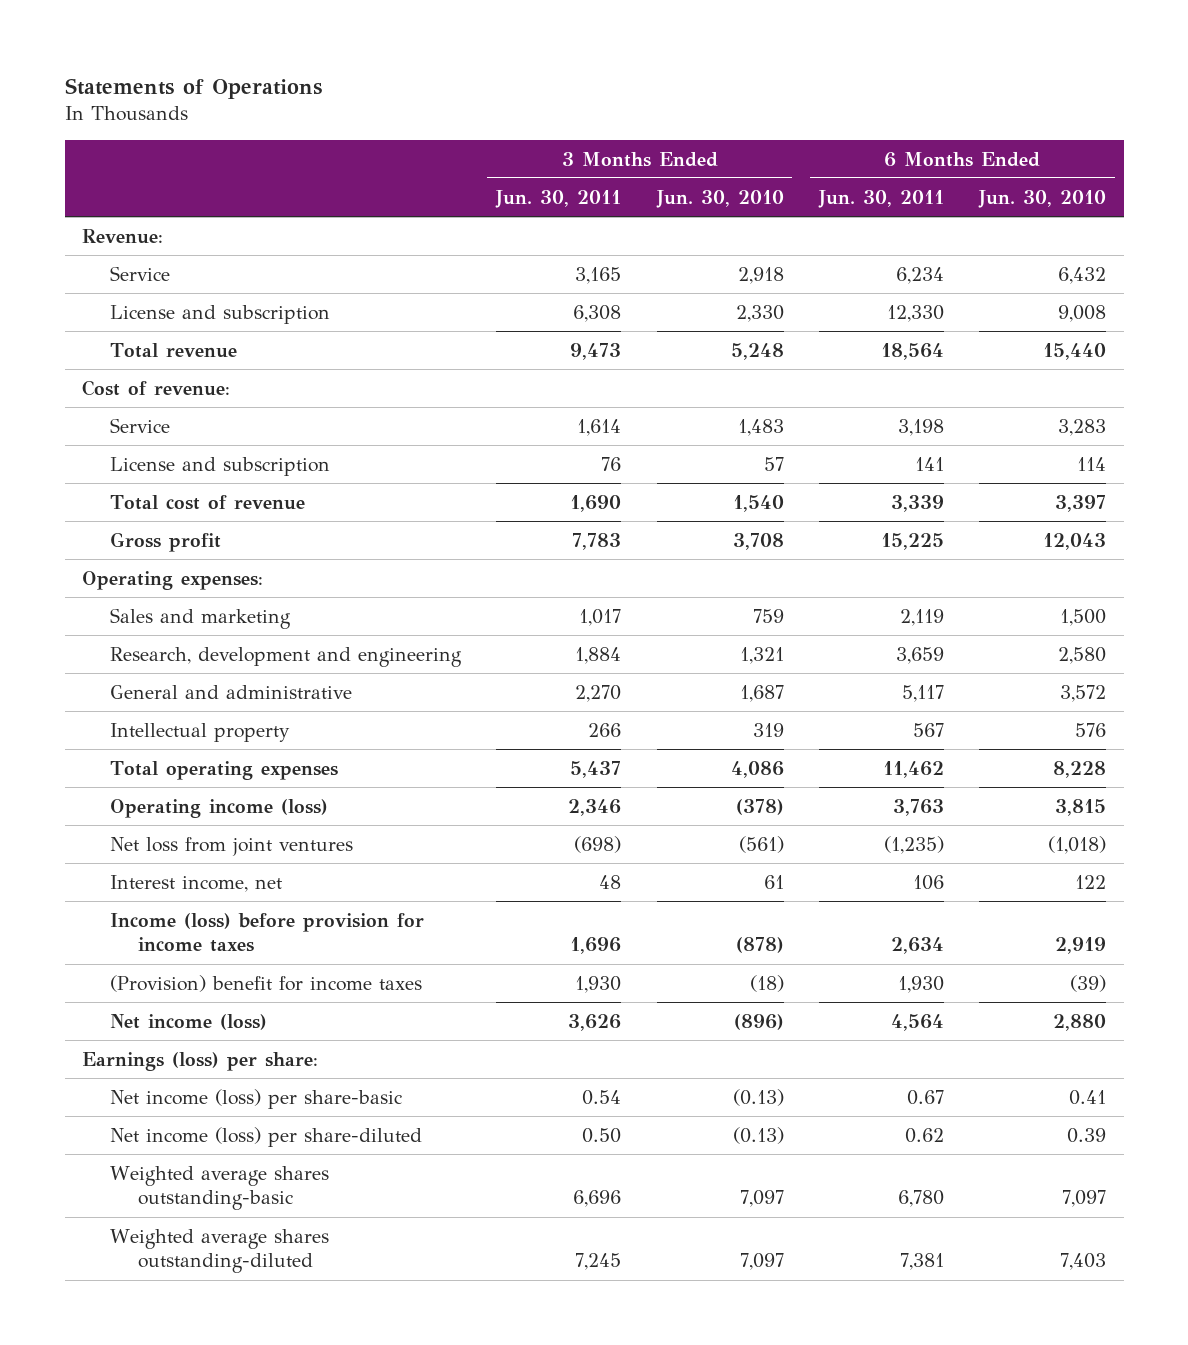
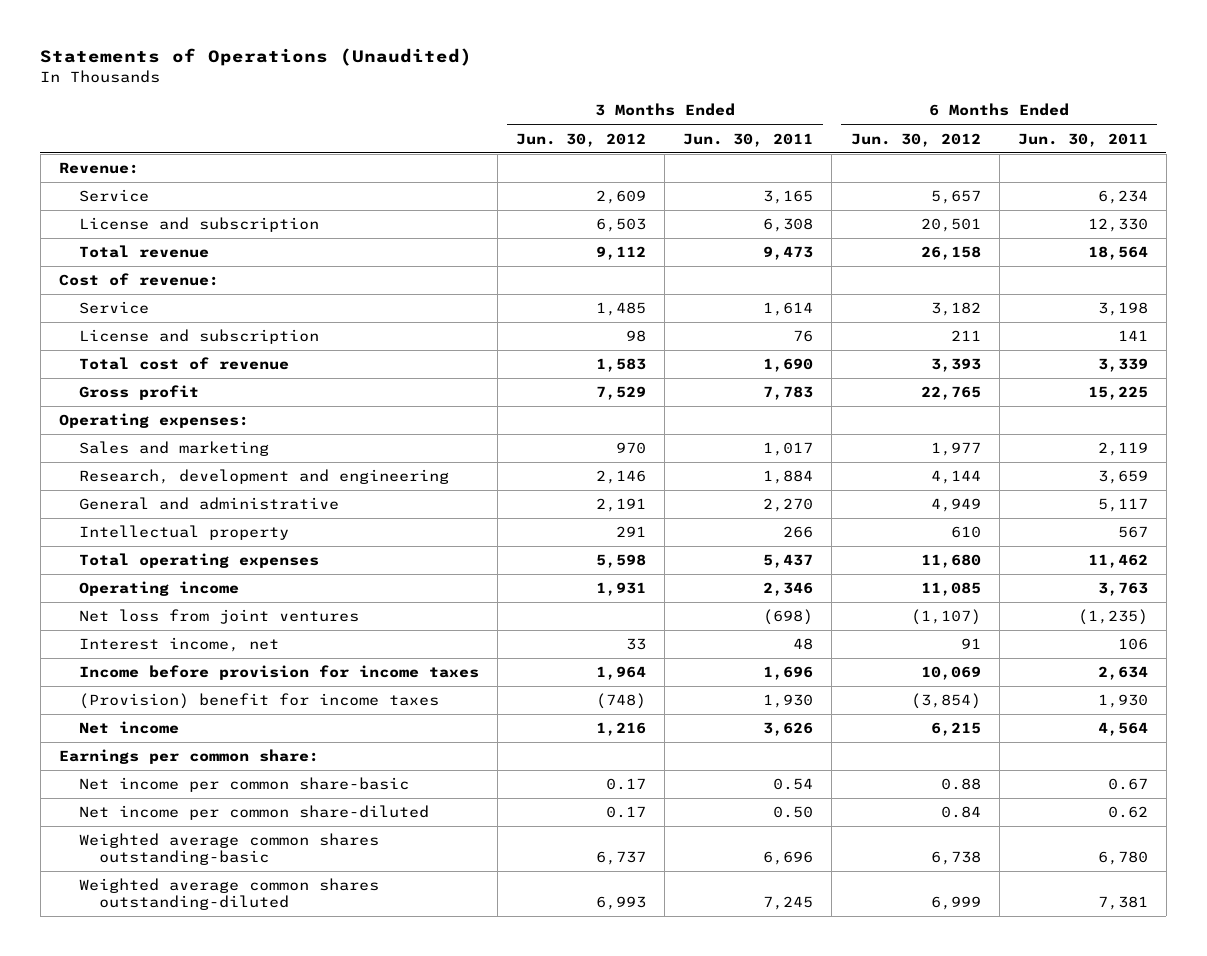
[64,78,322,100] Statements of Operations -> [40,48,473,67] Statements of Operations (Unaudited)
[655,189,784,208] Jun. 30, 2010 -> none
[978,189,1107,208] Jun. 30, 2010 -> none
none -> [516,132,647,147] Jun. 30, 2012
none -> [850,132,981,147] Jun. 30, 2012
[109,798,328,818] Operating income (loss) -> [78,581,239,597] Operating income
[109,912,424,953] Income (loss) before provision for income taxes -> [78,665,479,681] Income before provision for income taxes
[109,1013,267,1030] Net income (loss) -> [78,721,179,735] Net income
[82,1051,319,1071] Earnings (loss) per share: -> [58,749,319,765] Earnings per common share:
[109,1088,402,1109] Net income (loss) per share-basic -> [78,777,409,793] Net income per common share-basic
[109,1126,422,1147] Net income (loss) per share-diluted -> [78,805,429,821] Net income per common share-diluted
[109,1165,329,1211] Weighted average shares outstanding-basic -> [78,833,379,866] Weighted average common shares outstanding-basic
[109,1228,329,1274] Weighted average shares outstanding-diluted -> [78,878,379,911] Weighted average common shares outstanding-diluted

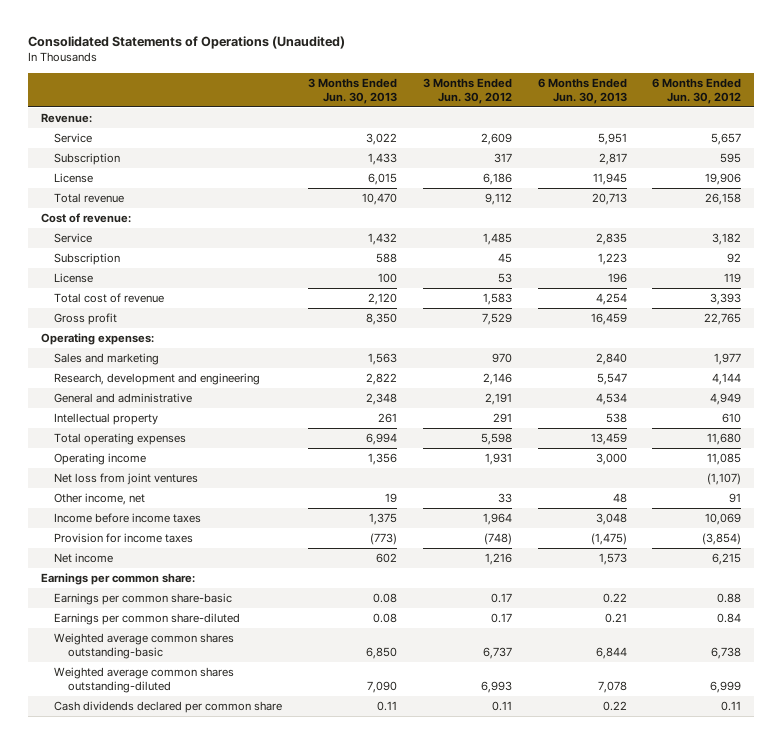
[40,48,473,67] Statements of Operations (Unaudited) -> [28,35,346,49] Consolidated Statements of Operations (Unaudited)
[683,132,814,147] Jun. 30, 2011 -> none
[1017,132,1148,147] Jun. 30, 2011 -> none
none -> [308,77,398,104] 3 Months Ended Jun. 30, 2013
none -> [537,77,627,104] 6 Months Ended Jun. 30, 2013
none -> [54,153,121,166] Subscription
[78,217,319,233] License and subscription -> [54,173,94,184] License
[596,218,647,233] 6,503 -> [482,173,512,186] 6,186
[920,218,981,233] 20,501 -> [705,173,742,186] 19,906
none -> [54,253,121,266] Subscription
[78,329,319,345] License and subscription -> [54,273,94,284] License
[626,330,647,343] 98 -> [497,273,512,284] 53
[950,330,981,342] 211 -> [724,273,742,284] 119
[78,637,279,653] Interest income, net -> [54,493,146,506] Other income, net
[78,665,479,681] Income before provision for income taxes -> [54,513,202,524] Income before income taxes
[78,693,439,710] (Provision) benefit for income taxes -> [54,533,194,544] Provision for income taxes
[78,777,409,793] Net income per common share-basic -> [54,593,233,606] Earnings per common share-basic
[78,805,429,821] Net income per common share-diluted -> [54,613,241,626] Earnings per common share-diluted
none -> [54,701,283,714] Cash dividends declared per common share

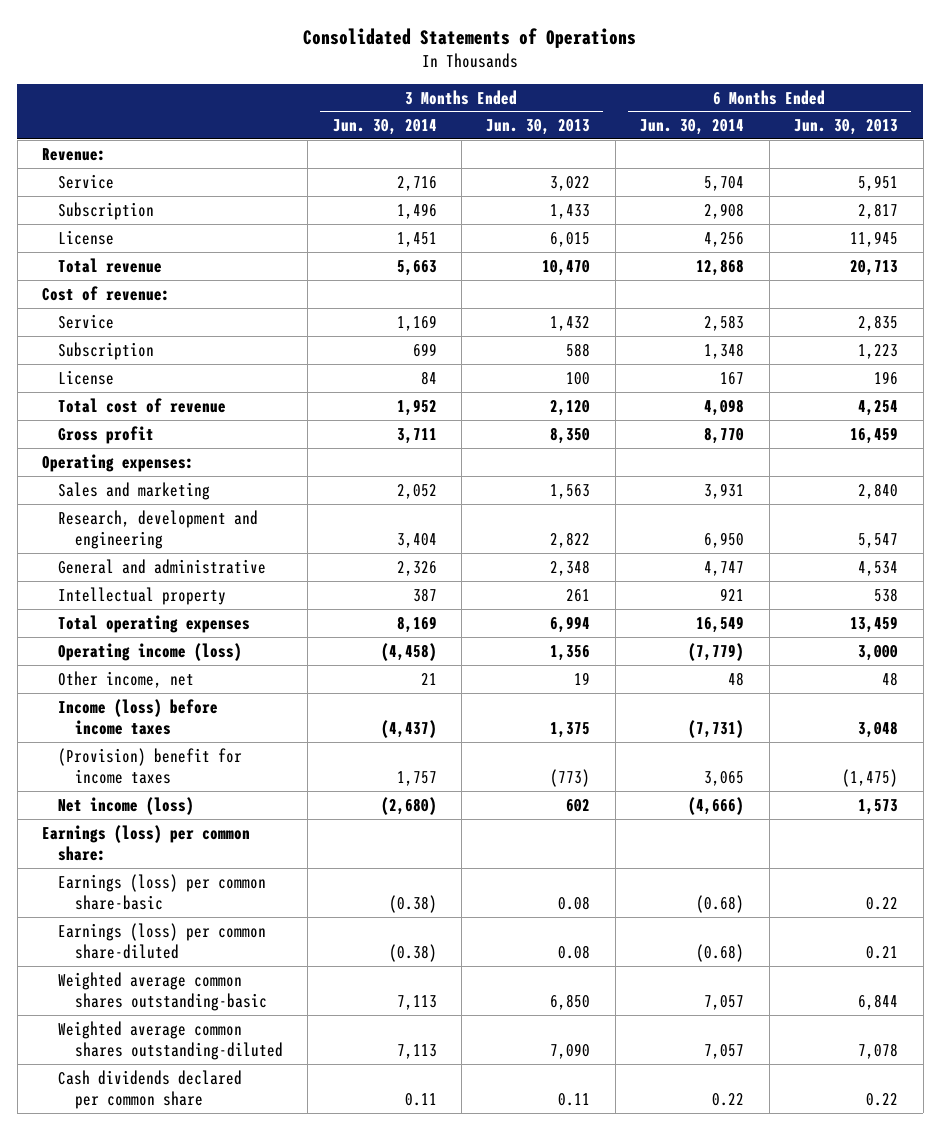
[28,35,346,49] Consolidated Statements of Operations (Unaudited) -> [303,27,637,48] Consolidated Statements of Operations
[422,77,512,104] 3 Months Ended Jun. 30, 2012 -> none
[652,77,742,104] 6 Months Ended Jun. 30, 2012 -> none
none -> [332,119,437,136] Jun. 30, 2014
none -> [640,119,745,136] Jun. 30, 2014
[54,473,199,486] Net loss from joint ventures -> none
[54,453,147,466] Operating income -> [58,642,243,661] Operating income (loss)
[54,513,202,524] Income before income taxes -> [58,698,219,735] Income (loss) before income taxes
[54,533,194,544] Provision for income taxes -> [58,747,243,784] (Provision) benefit for income taxes
[54,553,114,564] Net income -> [58,796,195,815] Net income (loss)
[41,573,196,586] Earnings per common share: -> [42,824,251,861] Earnings (loss) per common share:
[54,593,233,606] Earnings per common share-basic -> [58,873,267,910] Earnings (loss) per common share-basic
[54,613,241,626] Earnings per common share-diluted -> [58,922,267,959] Earnings (loss) per common share-diluted

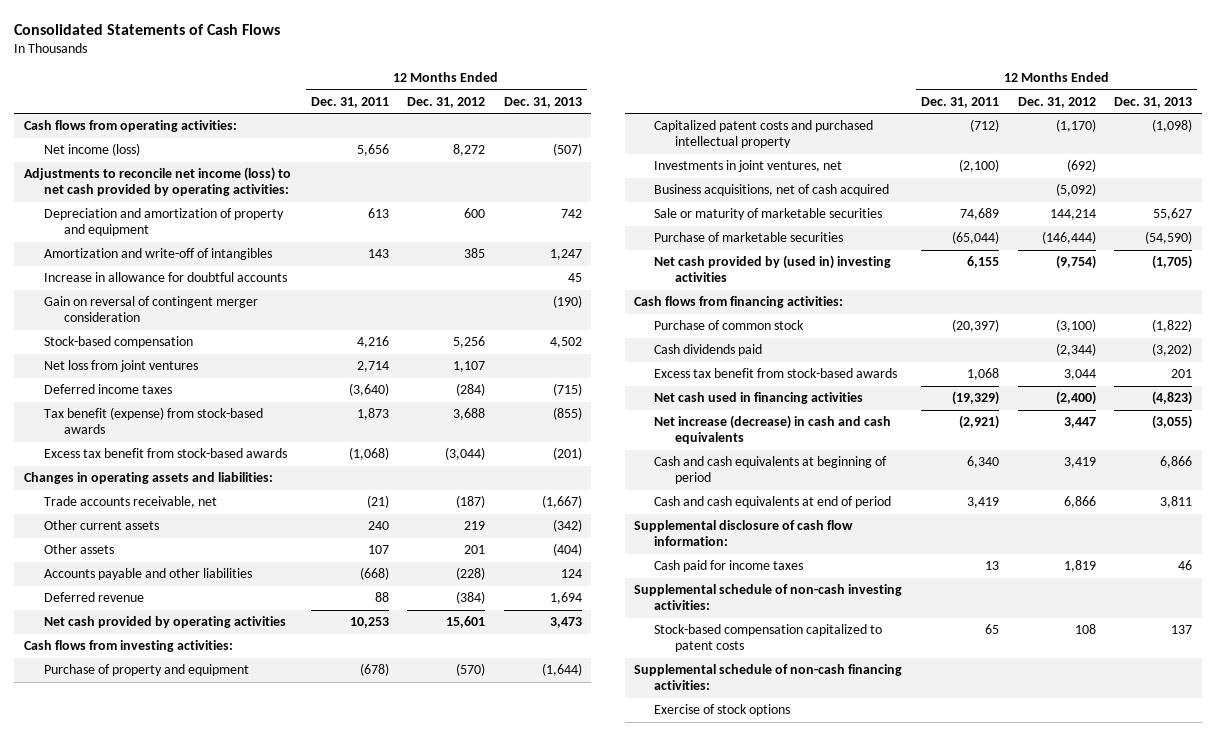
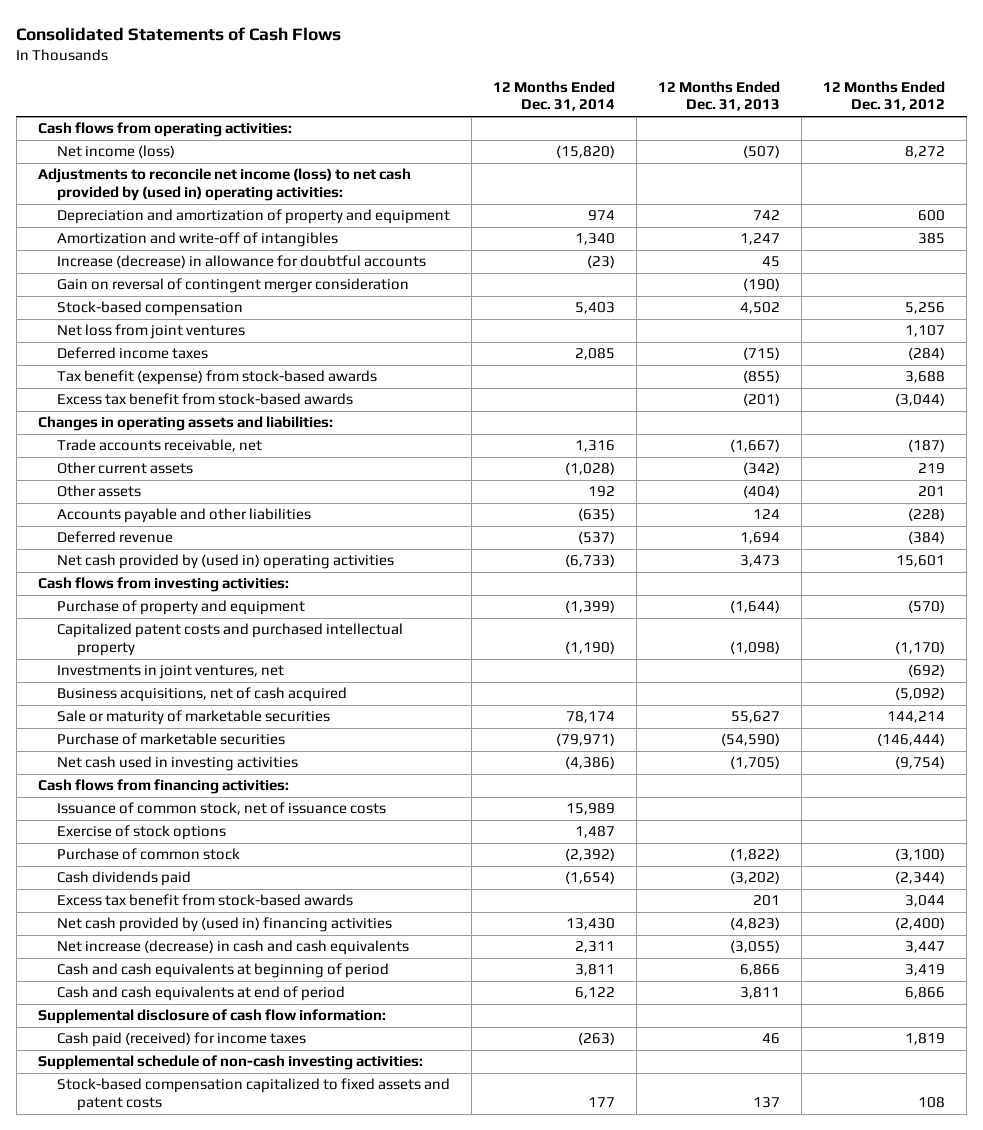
[310,96,389,108] Dec. 31, 2011 -> none
none -> [493,80,616,112] 12 Months Ended Dec. 31, 2014
[23,167,291,197] Adjustments to reconcile net income (loss) to net cash provided by operating activities: -> [37,168,411,202] Adjustments to reconcile net income (loss) to net cash provided by (used in) operating activities:
[44,272,288,283] Increase in allowance for doubtful accounts -> [57,255,427,269] Increase (decrease) in allowance for doubtful accounts
[44,616,287,629] Net cash provided by operating activities -> [57,554,395,570] Net cash provided by (used in) operating activities
[654,255,892,283] Net cash provided by (used in) investing activities -> [57,756,299,772] Net cash used in investing activities
none -> [57,802,387,816] Issuance of common stock, net of issuance costs
[654,704,791,717] Exercise of stock options -> [57,825,227,841] Exercise of stock options
[654,392,864,405] Net cash used in financing activities -> [57,917,393,933] Net cash provided by (used in) financing activities
[654,560,804,573] Cash paid for income taxes -> [57,1032,307,1048] Cash paid (received) for income taxes
[634,664,903,691] Supplemental schedule of non-cash financing activities: -> none
[654,624,883,653] Stock-based compensation capitalized to patent costs -> [57,1078,451,1112] Stock-based compensation capitalized to fixed assets and patent costs

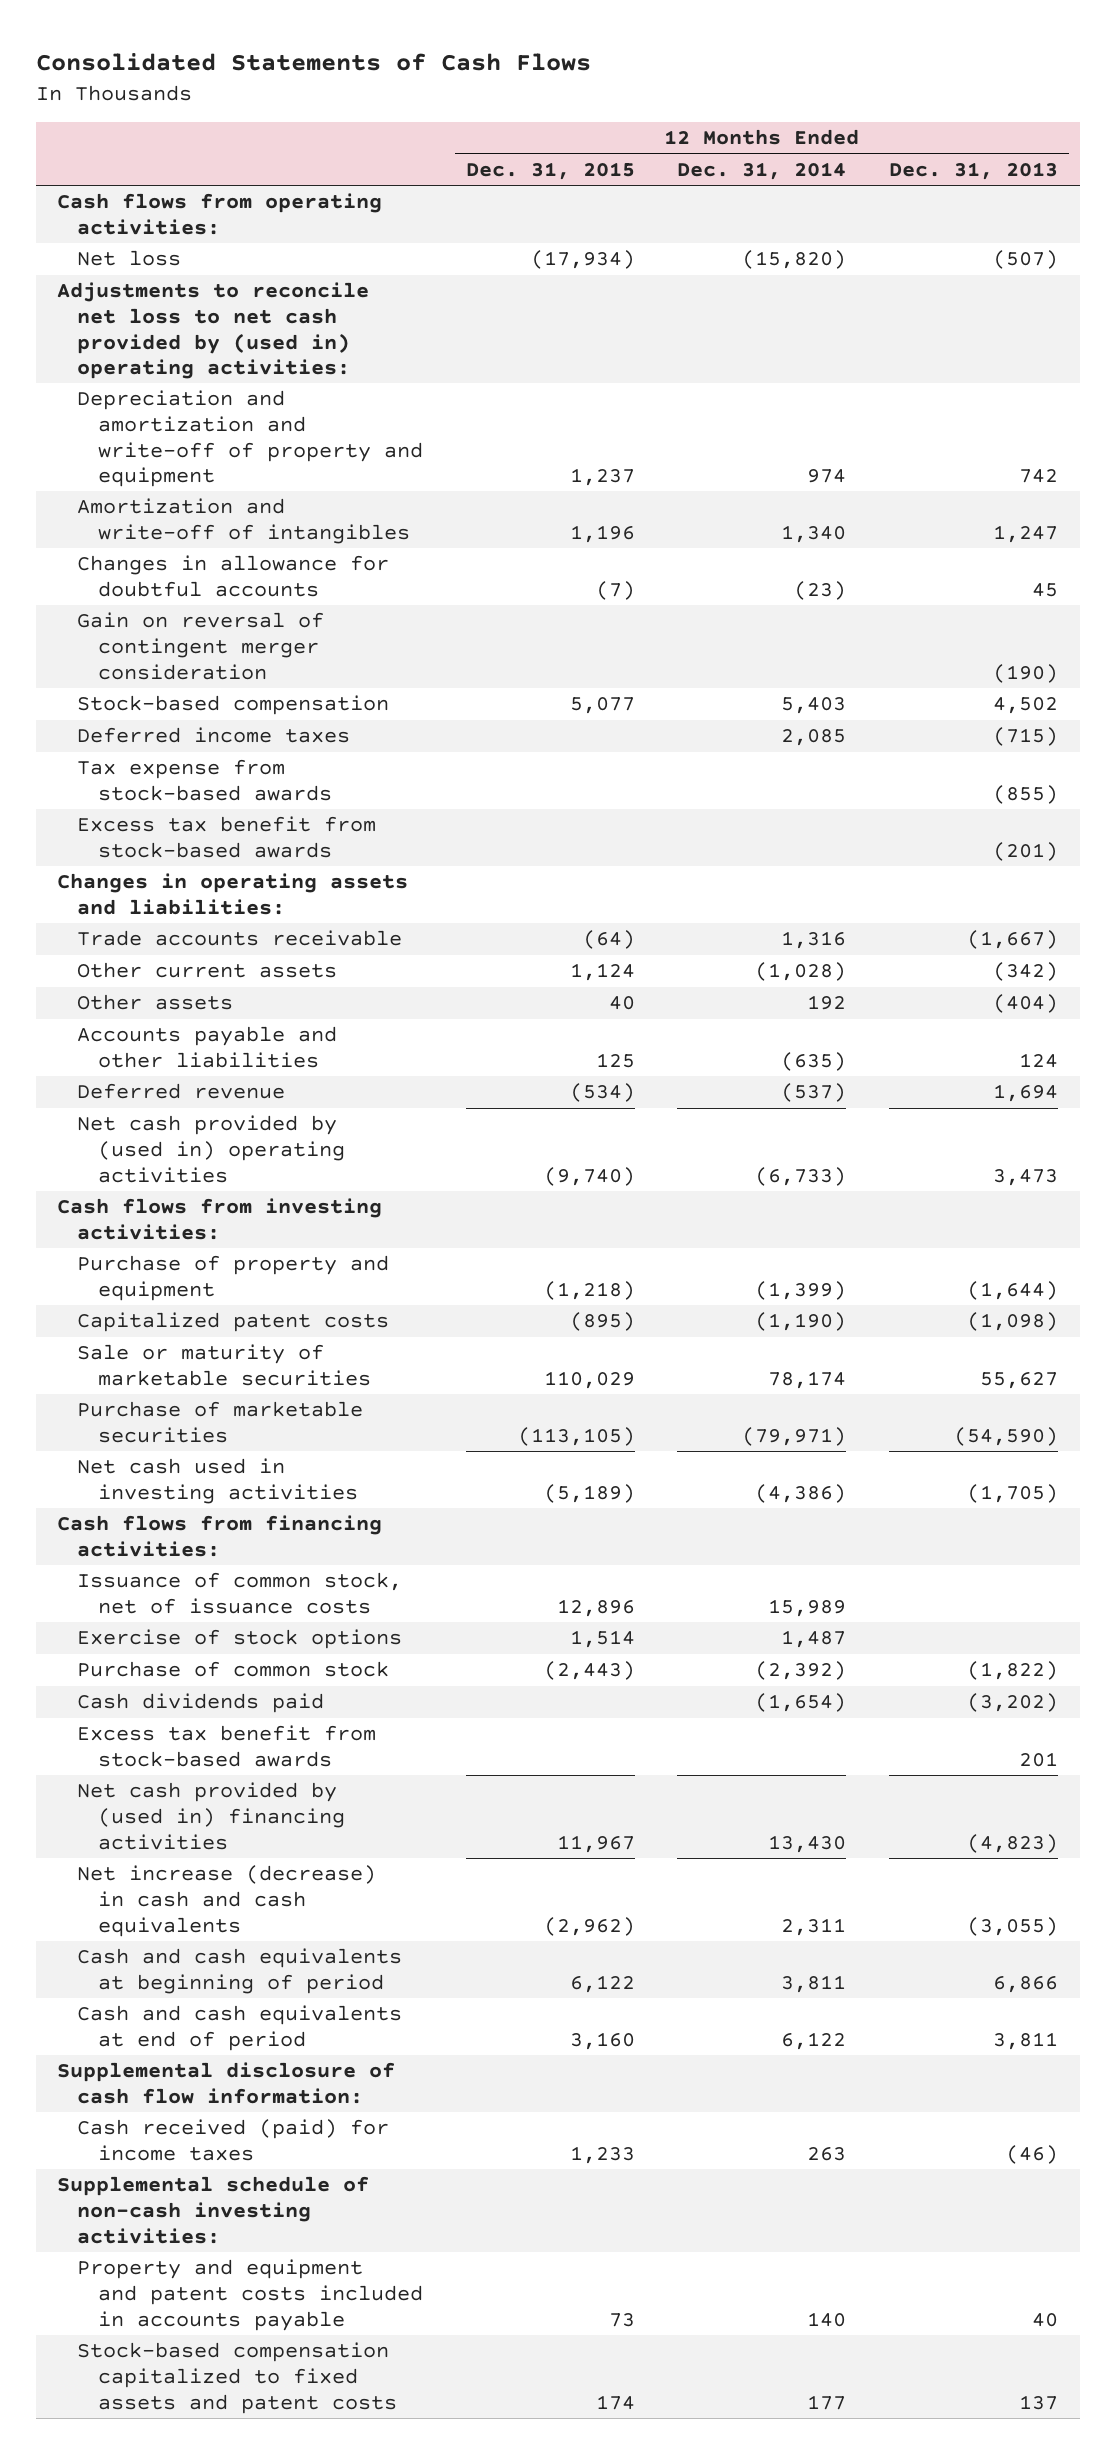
[823,80,946,112] 12 Months Ended Dec. 31, 2012 -> none
none -> [465,161,635,180] Dec. 31, 2015
[57,145,176,159] Net income (loss) -> [77,250,182,267] Net loss
[37,168,411,202] Adjustments to reconcile net income (loss) to net cash provided by (used in) operating activities: -> [57,282,370,380] Adjustments to reconcile net loss to net cash provided by (used in) operating activities:
[57,209,451,225] Depreciation and amortization of property and equipment -> [77,390,423,488] Depreciation and amortization and write-off of property and equipment
[57,255,427,269] Increase (decrease) in allowance for doubtful accounts -> [77,555,390,597] Changes in allowance for doubtful accounts
[57,324,246,340] Net loss from joint ventures -> none
[57,370,378,386] Tax benefit (expense) from stock-based awards -> [77,759,332,801] Tax expense from stock-based awards
[57,439,263,453] Trade accounts receivable, net -> [77,930,403,947] Trade accounts receivable
[57,665,285,680] Investments in joint ventures, net -> none
[57,687,348,703] Business acquisitions, net of cash acquired -> none
[57,623,404,657] Capitalized patent costs and purchased intellectual property -> [77,1312,390,1333] Capitalized patent costs
[57,1032,307,1048] Cash paid (received) for income taxes -> [77,2119,390,2161] Cash received (paid) for income taxes
[578,1032,616,1046] (263) -> [807,2146,847,2161] 263
[762,1033,781,1045] 46 -> [1006,2144,1059,2164] (46)
none -> [77,2259,423,2331] Property and equipment and patent costs included in accounts payable

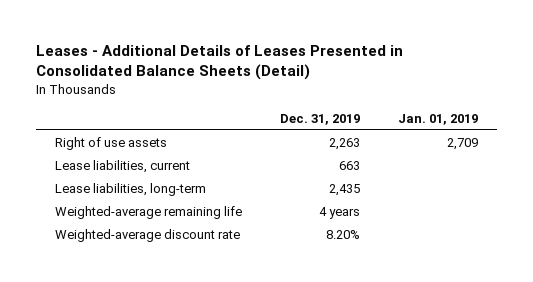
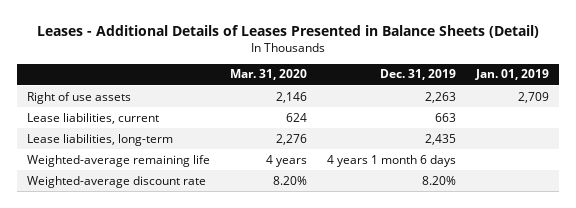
[36,45,404,81] Leases - Additional Details of Leases Presented in Consolidated Balance Sheets (Detail) -> [36,24,539,38] Leases - Additional Details of Leases Presented in Balance Sheets (Detail)
none -> [229,69,307,81] Mar. 31, 2020
[319,207,361,220] 4 years -> [326,154,456,167] 4 years 1 month 6 days

